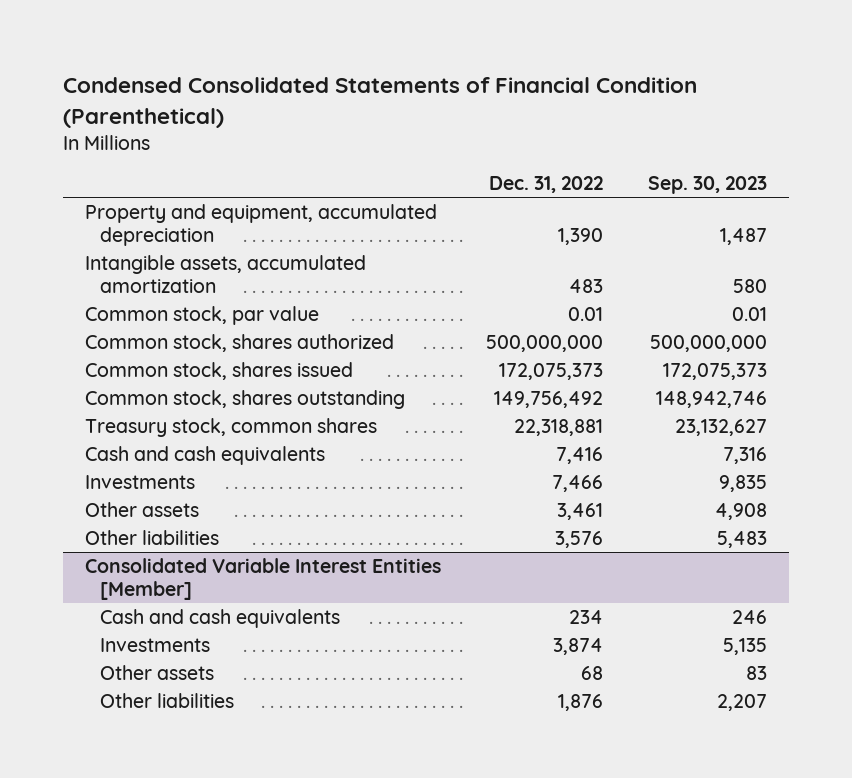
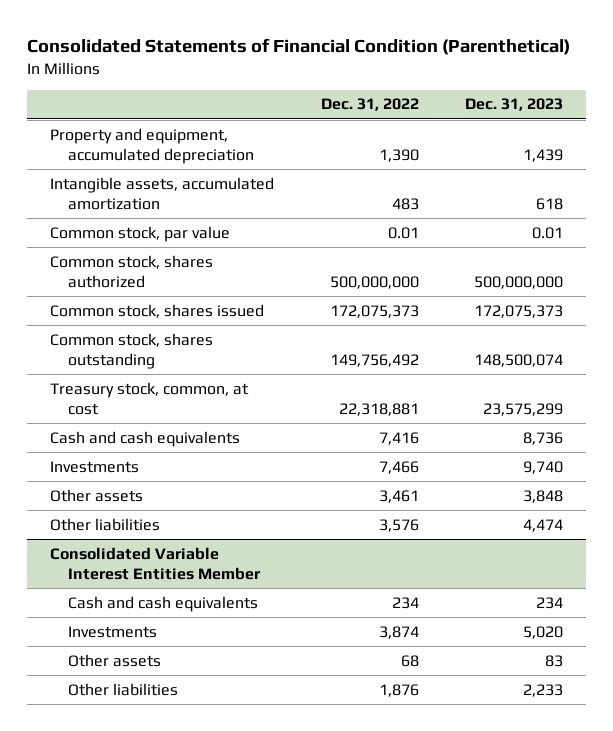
[62,77,697,128] Condensed Consolidated Statements of Financial Condition (Parenthetical) -> [27,38,571,56] Consolidated Statements of Financial Condition (Parenthetical)
[647,176,767,195] Sep. 30, 2023 -> none
none -> [464,98,563,112] Dec. 31, 2023
[85,417,378,437] Treasury stock, common shares -> [50,381,250,415] Treasury stock, common, at cost
[85,557,442,600] Consolidated Variable Interest Entities [Member] -> [50,546,262,580] Consolidated Variable Interest Entities Member

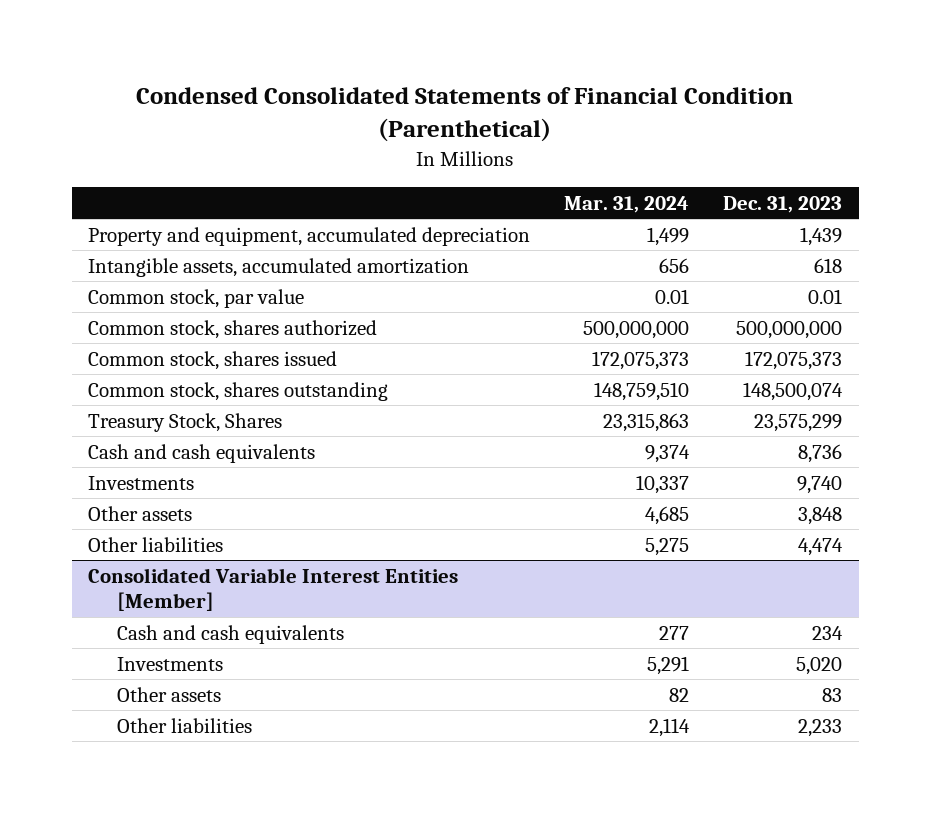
[27,38,571,56] Consolidated Statements of Financial Condition (Parenthetical) -> [136,87,794,143] Condensed Consolidated Statements of Financial Condition (Parenthetical)
[320,98,419,112] Dec. 31, 2022 -> none
none -> [564,195,690,213] Mar. 31, 2024
[50,381,250,415] Treasury stock, common, at cost -> [88,412,283,432] Treasury Stock, Shares
[50,546,262,580] Consolidated Variable Interest Entities Member -> [88,567,459,612] Consolidated Variable Interest Entities [Member]

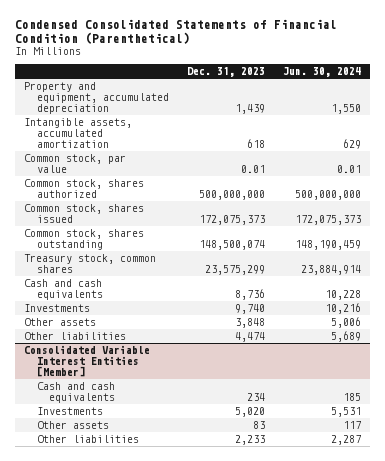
[564,195,690,213] Mar. 31, 2024 -> none
none -> [282,67,361,78] Jun. 30, 2024
[88,412,283,432] Treasury Stock, Shares -> [24,254,157,274] Treasury stock, common shares

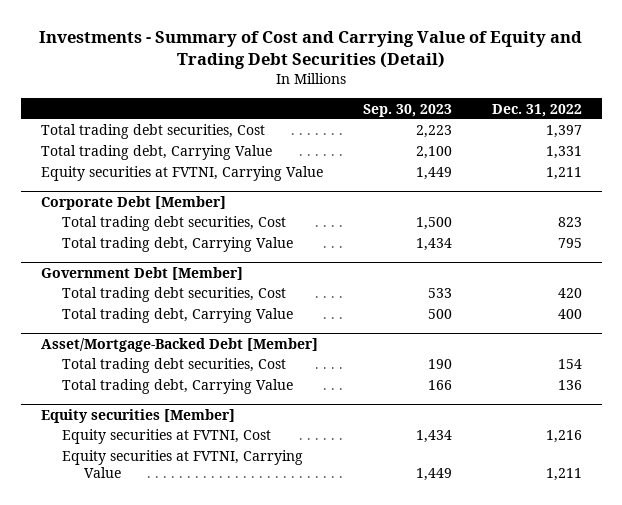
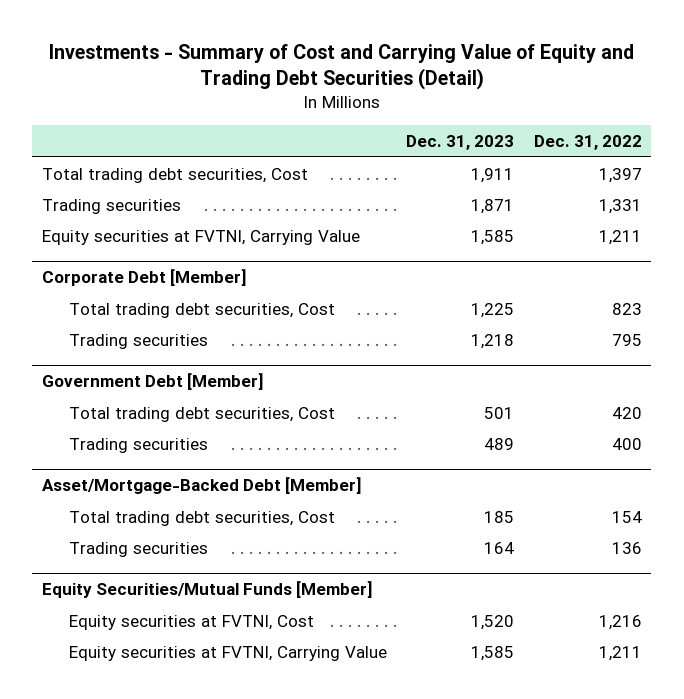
[362,103,452,117] Sep. 30, 2023 -> none
none -> [406,134,515,150] Dec. 31, 2023
[40,145,272,161] Total trading debt, Carrying Value -> [42,198,182,214] Trading securities
[62,237,294,253] Total trading debt, Carrying Value -> [69,333,209,349] Trading securities
[62,308,294,324] Total trading debt, Carrying Value -> [69,437,209,453] Trading securities
[62,379,294,395] Total trading debt, Carrying Value -> [69,541,209,557] Trading securities
[40,408,235,423] Equity securities [Member] -> [42,580,374,598] Equity Securities/Mutual Funds [Member]

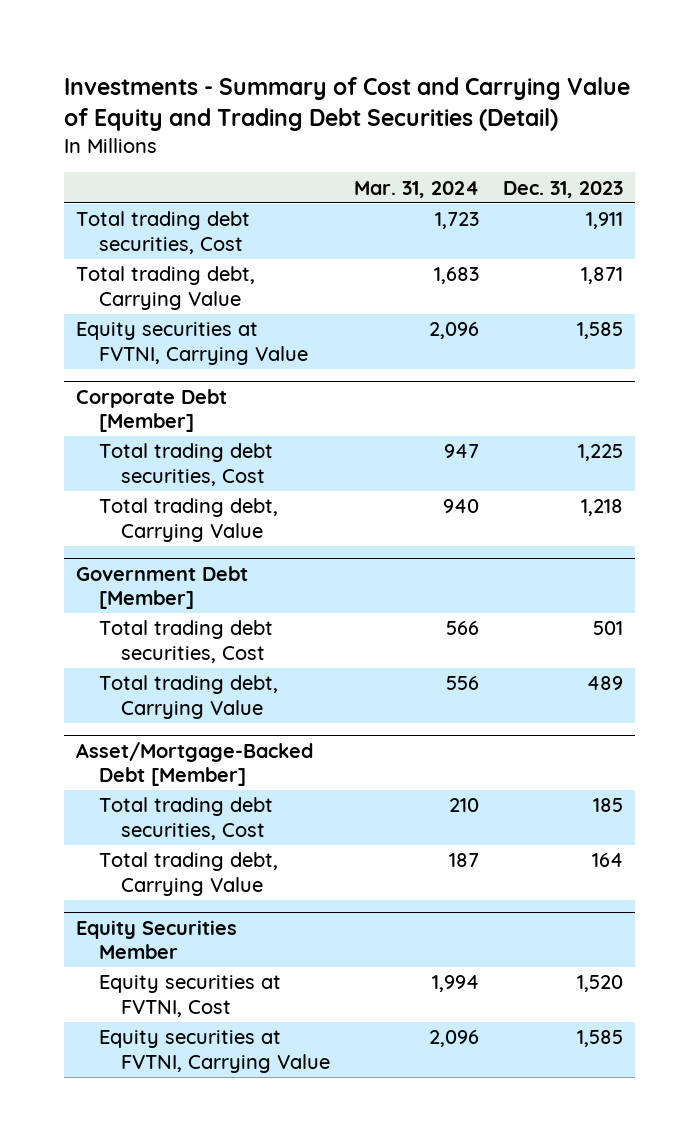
[533,134,642,150] Dec. 31, 2022 -> none
none -> [354,180,480,198] Mar. 31, 2024
[42,198,182,214] Trading securities -> [75,266,255,310] Total trading debt, Carrying Value
[69,333,209,349] Trading securities -> [98,498,278,542] Total trading debt, Carrying Value
[69,437,209,453] Trading securities -> [98,675,278,719] Total trading debt, Carrying Value
[69,541,209,557] Trading securities -> [98,852,278,896] Total trading debt, Carrying Value
[42,580,374,598] Equity Securities/Mutual Funds [Member] -> [75,919,237,960] Equity Securities Member

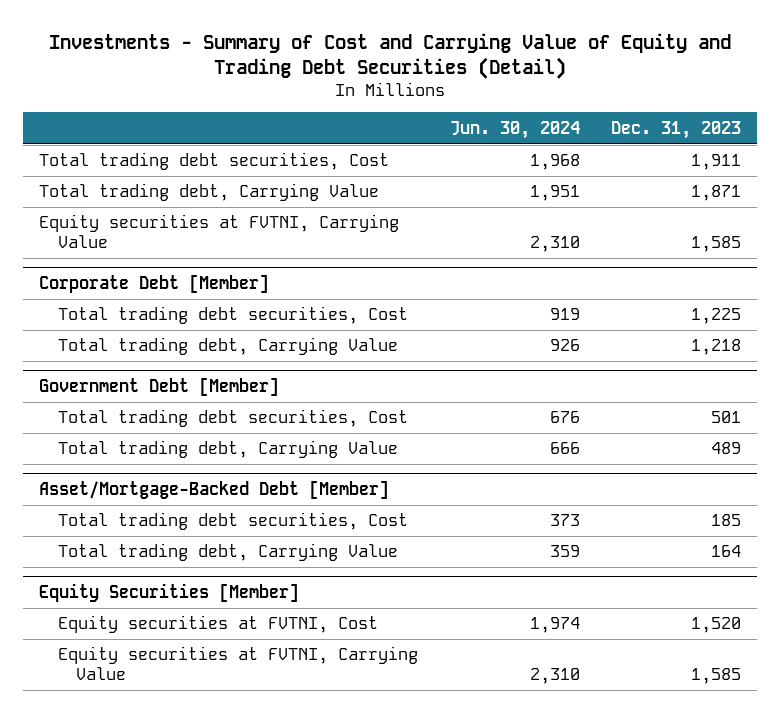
[354,180,480,198] Mar. 31, 2024 -> none
none -> [449,120,580,139] Jun. 30, 2024
[75,919,237,960] Equity Securities Member -> [39,583,300,603] Equity Securities [Member]

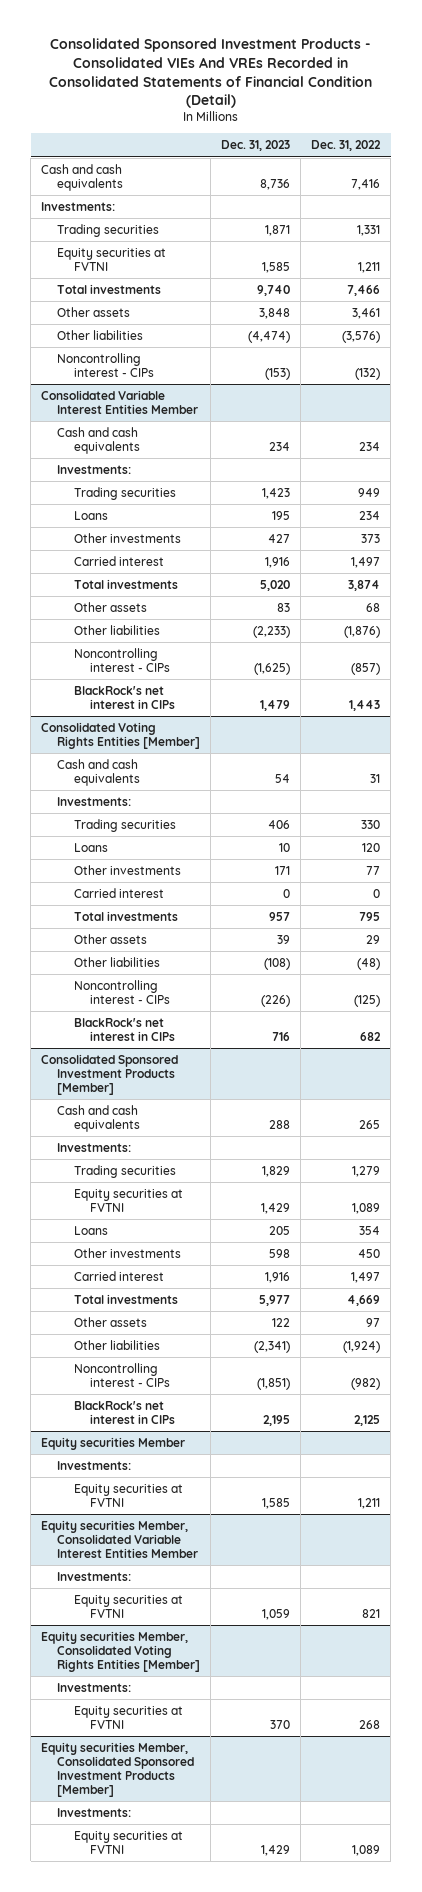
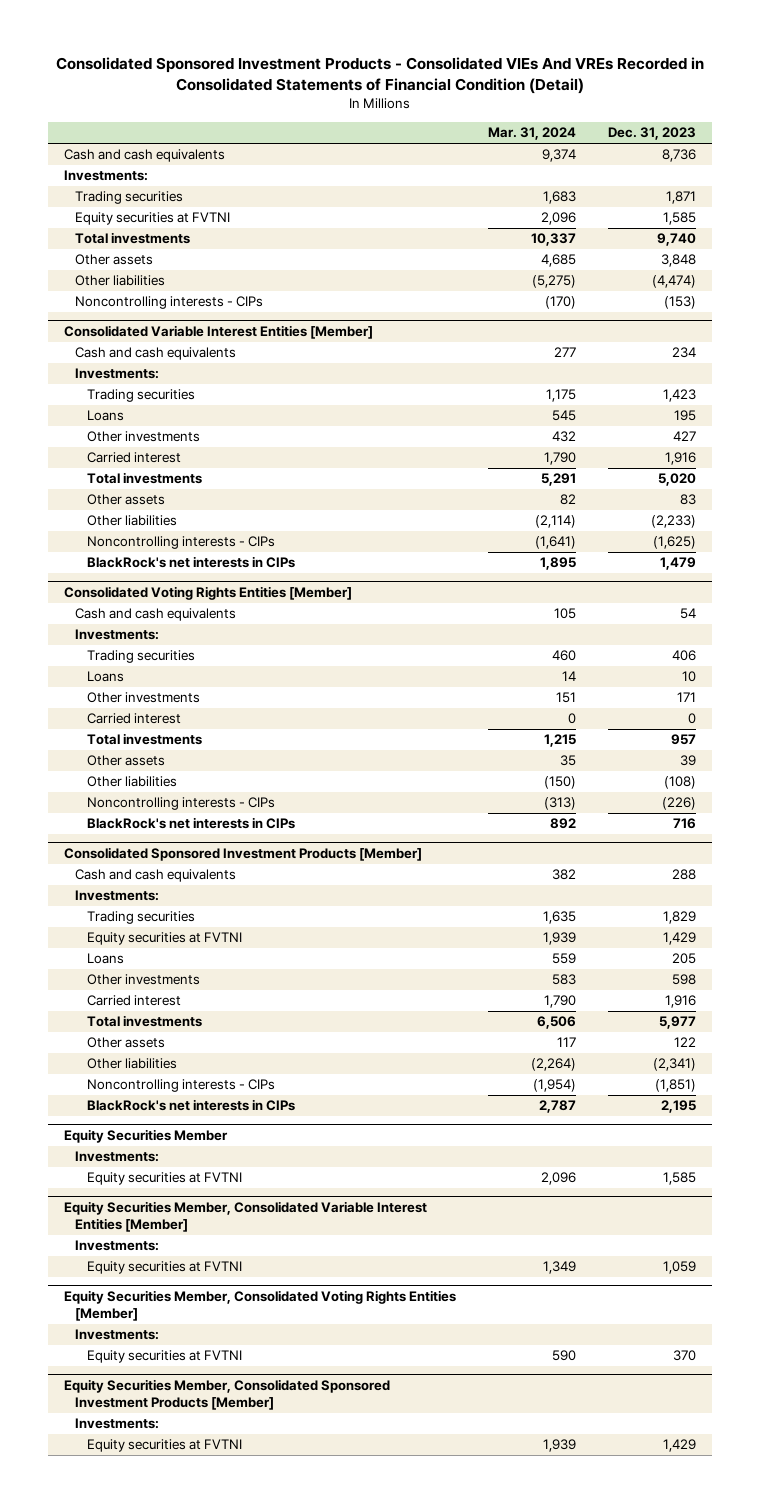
[311,140,382,152] Dec. 31, 2022 -> none
none -> [487,127,576,141] Mar. 31, 2024
[57,352,154,377] Noncontrolling interest - CIPs -> [75,296,264,310] Noncontrolling interests - CIPs
[41,389,199,414] Consolidated Variable Interest Entities Member -> [63,325,373,340] Consolidated Variable Interest Entities [Member]
[73,647,171,672] Noncontrolling interest - CIPs -> [86,536,275,550] Noncontrolling interests - CIPs
[73,685,176,709] BlackRock's net interest in CIPs -> [86,556,295,569] BlackRock's net interests in CIPs
[73,979,171,1004] Noncontrolling interest - CIPs -> [86,797,275,811] Noncontrolling interests - CIPs
[73,1017,176,1041] BlackRock's net interest in CIPs -> [86,817,295,830] BlackRock's net interests in CIPs
[73,1362,171,1387] Noncontrolling interest - CIPs -> [86,1079,275,1093] Noncontrolling interests - CIPs
[73,1400,176,1424] BlackRock's net interest in CIPs -> [86,1099,295,1112] BlackRock's net interests in CIPs
[41,1436,186,1450] Equity securities Member -> [63,1129,228,1144] Equity Securities Member
[41,1519,199,1558] Equity securities Member, Consolidated Variable Interest Entities Member -> [63,1201,427,1233] Equity Securities Member, Consolidated Variable Interest Entities [Member]
[41,1630,201,1672] Equity securities Member, Consolidated Voting Rights Entities [Member] -> [63,1290,456,1322] Equity Securities Member, Consolidated Voting Rights Entities [Member]
[41,1741,195,1797] Equity securities Member, Consolidated Sponsored Investment Products [Member] -> [63,1379,390,1411] Equity Securities Member, Consolidated Sponsored Investment Products [Member]

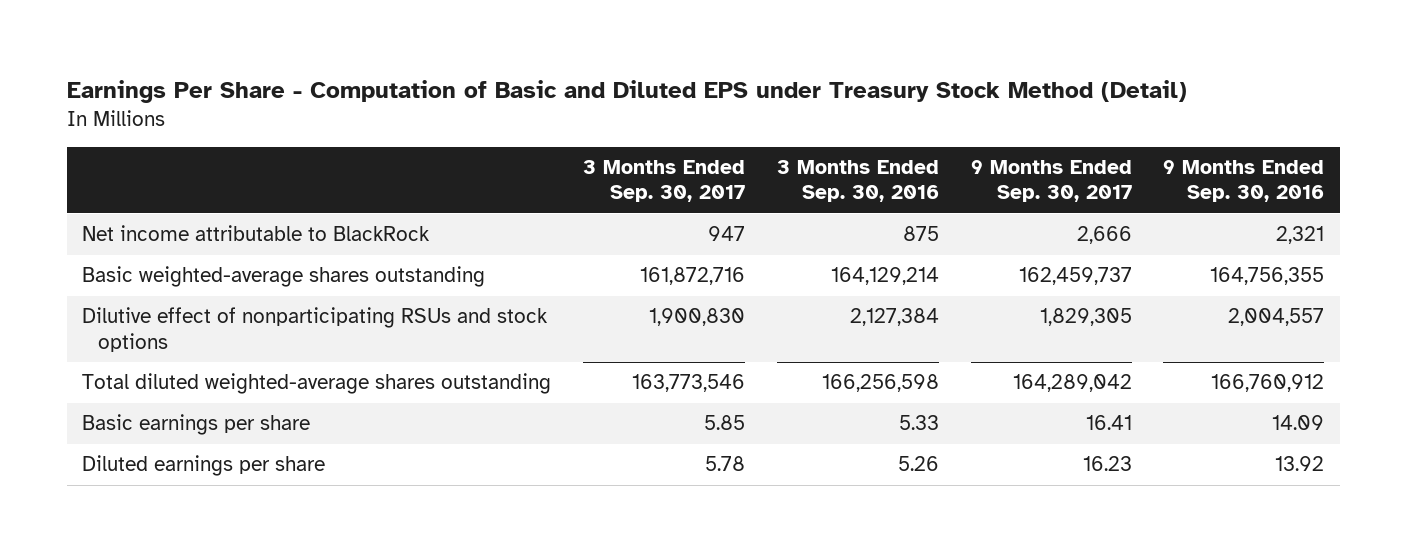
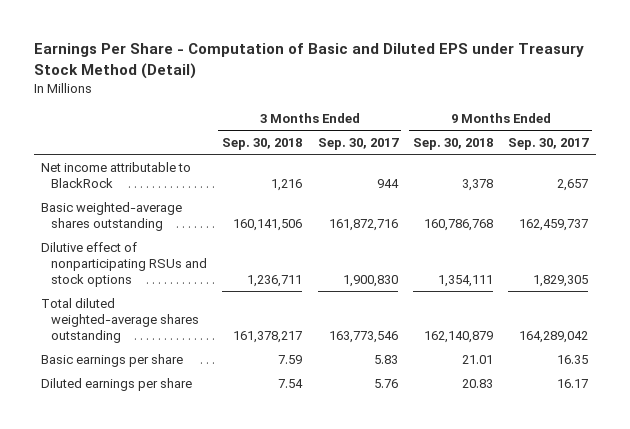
[776,159,939,203] 3 Months Ended Sep. 30, 2016 -> none
[1163,159,1325,203] 9 Months Ended Sep. 30, 2016 -> none
none -> [222,137,303,150] Sep. 30, 2018
none -> [412,137,493,150] Sep. 30, 2018
[708,226,746,242] 947 -> [376,178,399,188] 944
[1076,226,1132,245] 2,666 -> [557,178,589,191] 2,657
[704,415,746,431] 5.85 -> [373,354,398,364] 5.83
[1085,415,1132,431] 16.41 -> [557,354,589,364] 16.35
[705,456,746,472] 5.78 -> [373,378,398,388] 5.76
[1082,456,1132,472] 16.23 -> [557,378,589,388] 16.17

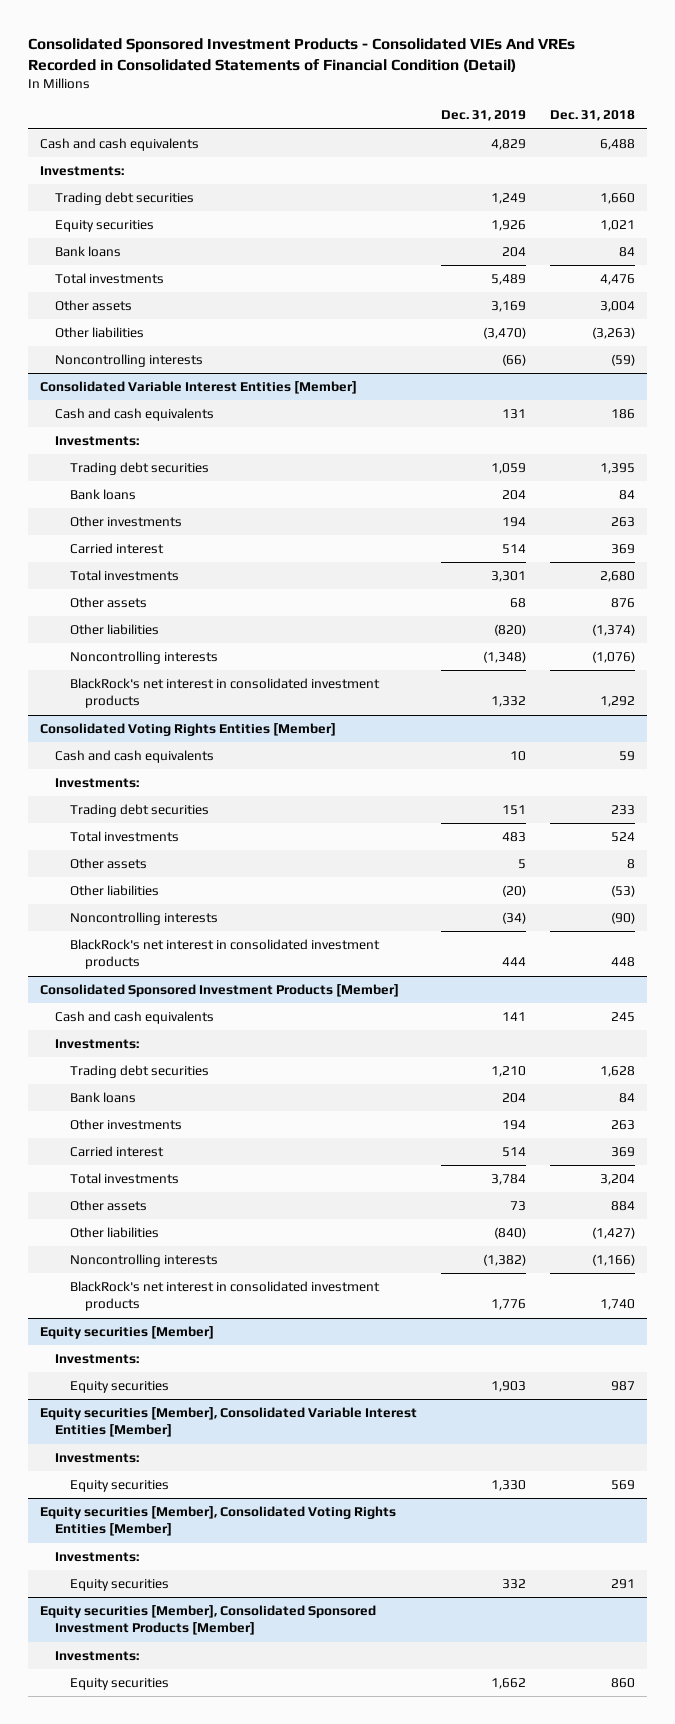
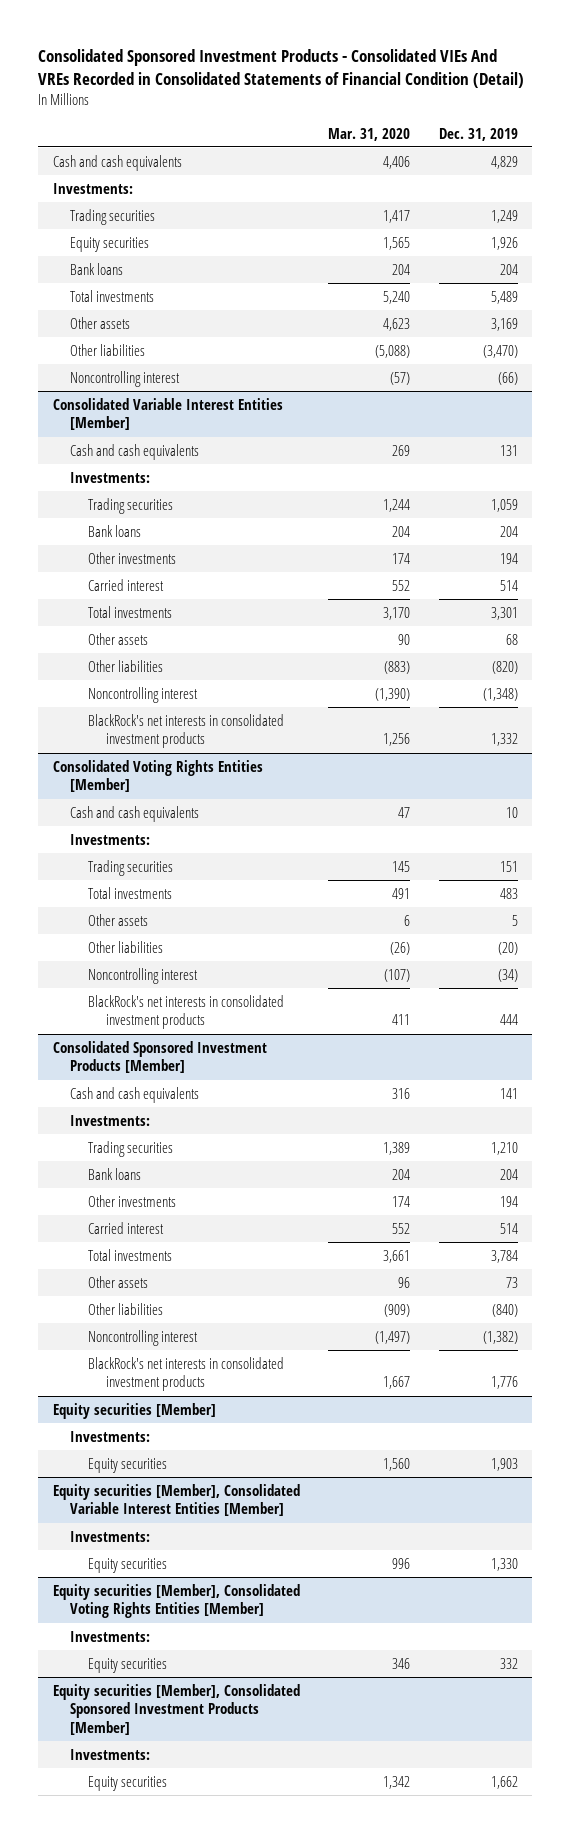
[549,110,635,122] Dec. 31, 2018 -> none
none -> [328,127,411,141] Mar. 31, 2020
[55,192,195,206] Trading debt securities -> [70,208,156,225] Trading securities
[55,354,204,368] Noncontrolling interests -> [70,370,181,387] Noncontrolling interest
[70,462,210,476] Trading debt securities -> [87,497,173,514] Trading securities
[70,651,219,665] Noncontrolling interests -> [87,686,198,703] Noncontrolling interest
[70,678,381,709] BlackRock's net interest in consolidated investment products -> [87,713,284,749] BlackRock's net interests in consolidated investment products
[70,804,210,818] Trading debt securities -> [87,859,173,876] Trading securities
[70,912,219,926] Noncontrolling interests -> [87,967,198,984] Noncontrolling interest
[70,939,381,970] BlackRock's net interest in consolidated investment products -> [87,994,284,1030] BlackRock's net interests in consolidated investment products
[70,1065,210,1079] Trading debt securities -> [87,1140,173,1157] Trading securities
[70,1254,219,1268] Noncontrolling interests -> [87,1329,198,1346] Noncontrolling interest
[70,1281,381,1312] BlackRock's net interest in consolidated investment products -> [87,1356,284,1392] BlackRock's net interests in consolidated investment products

